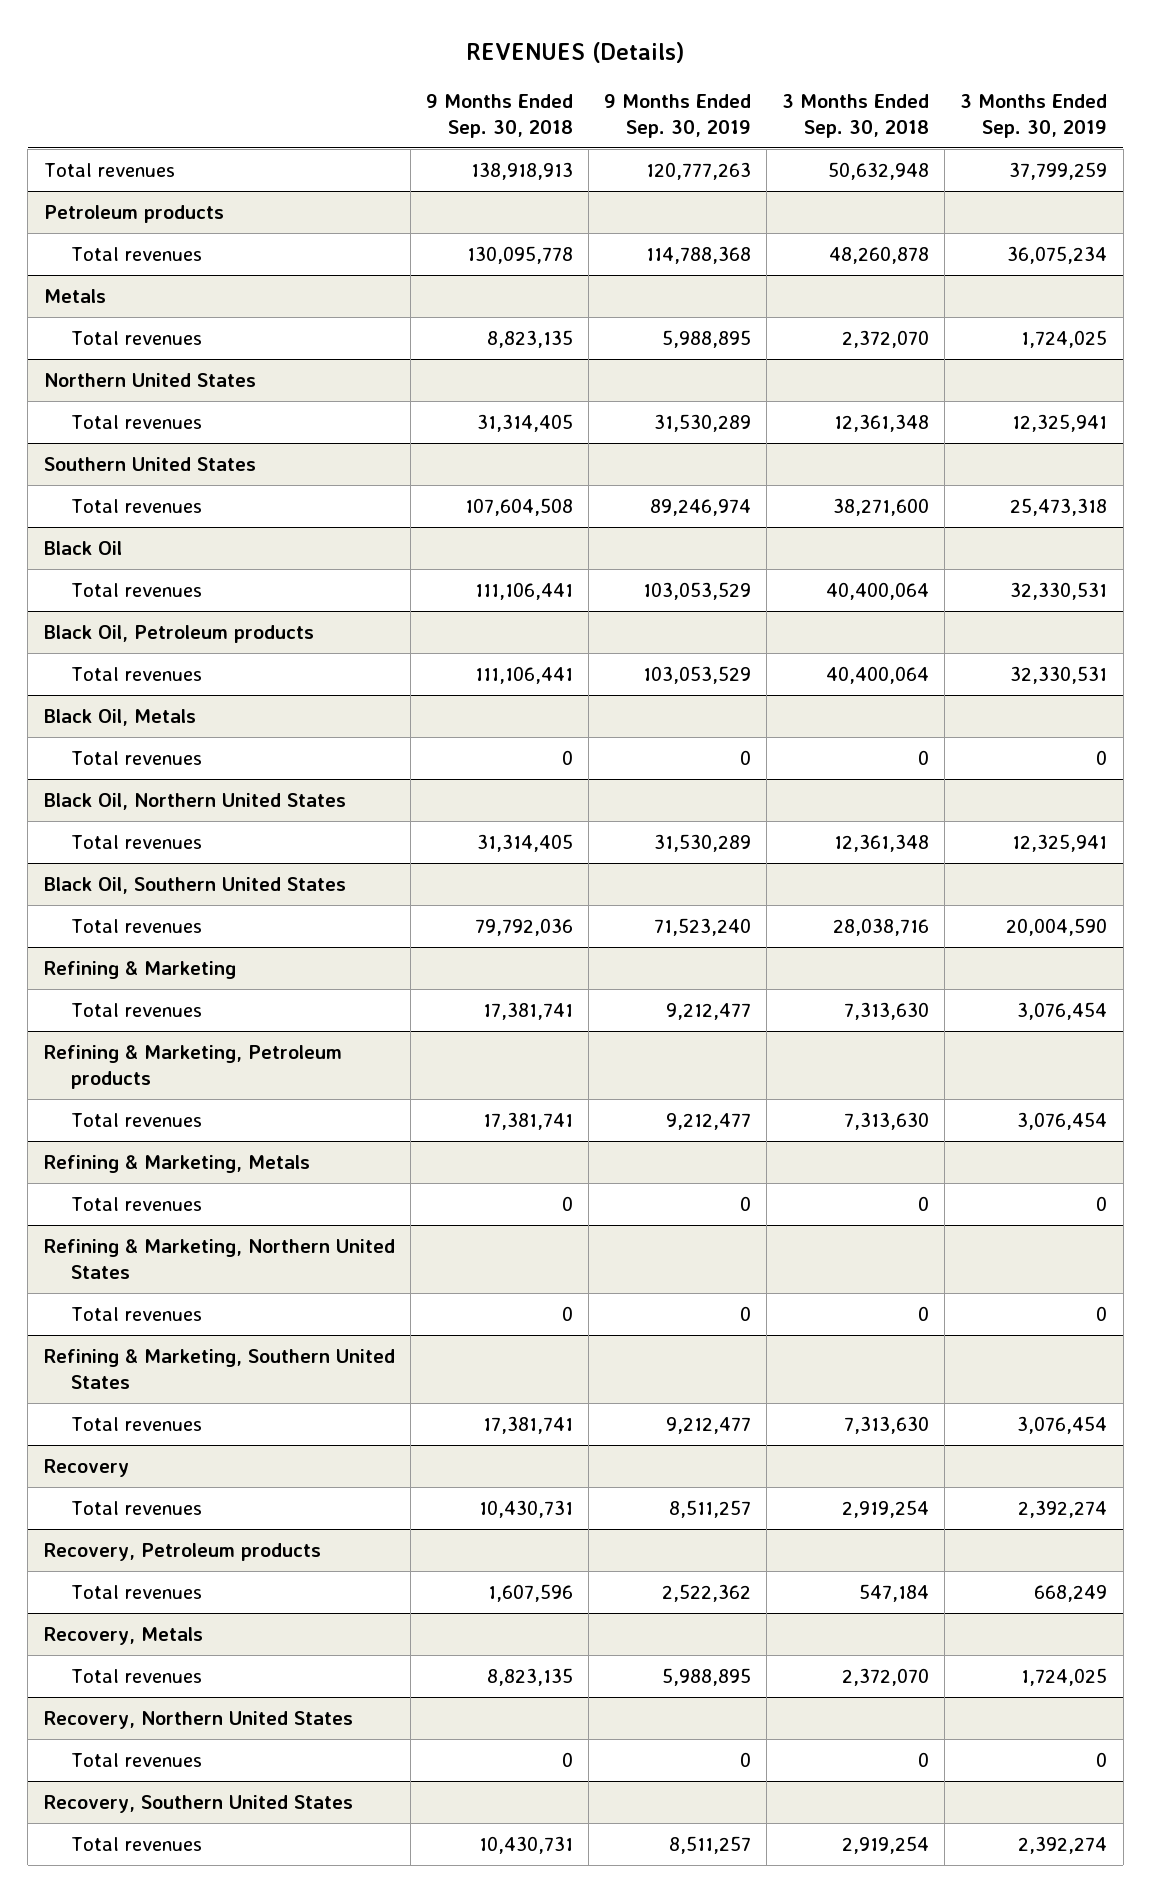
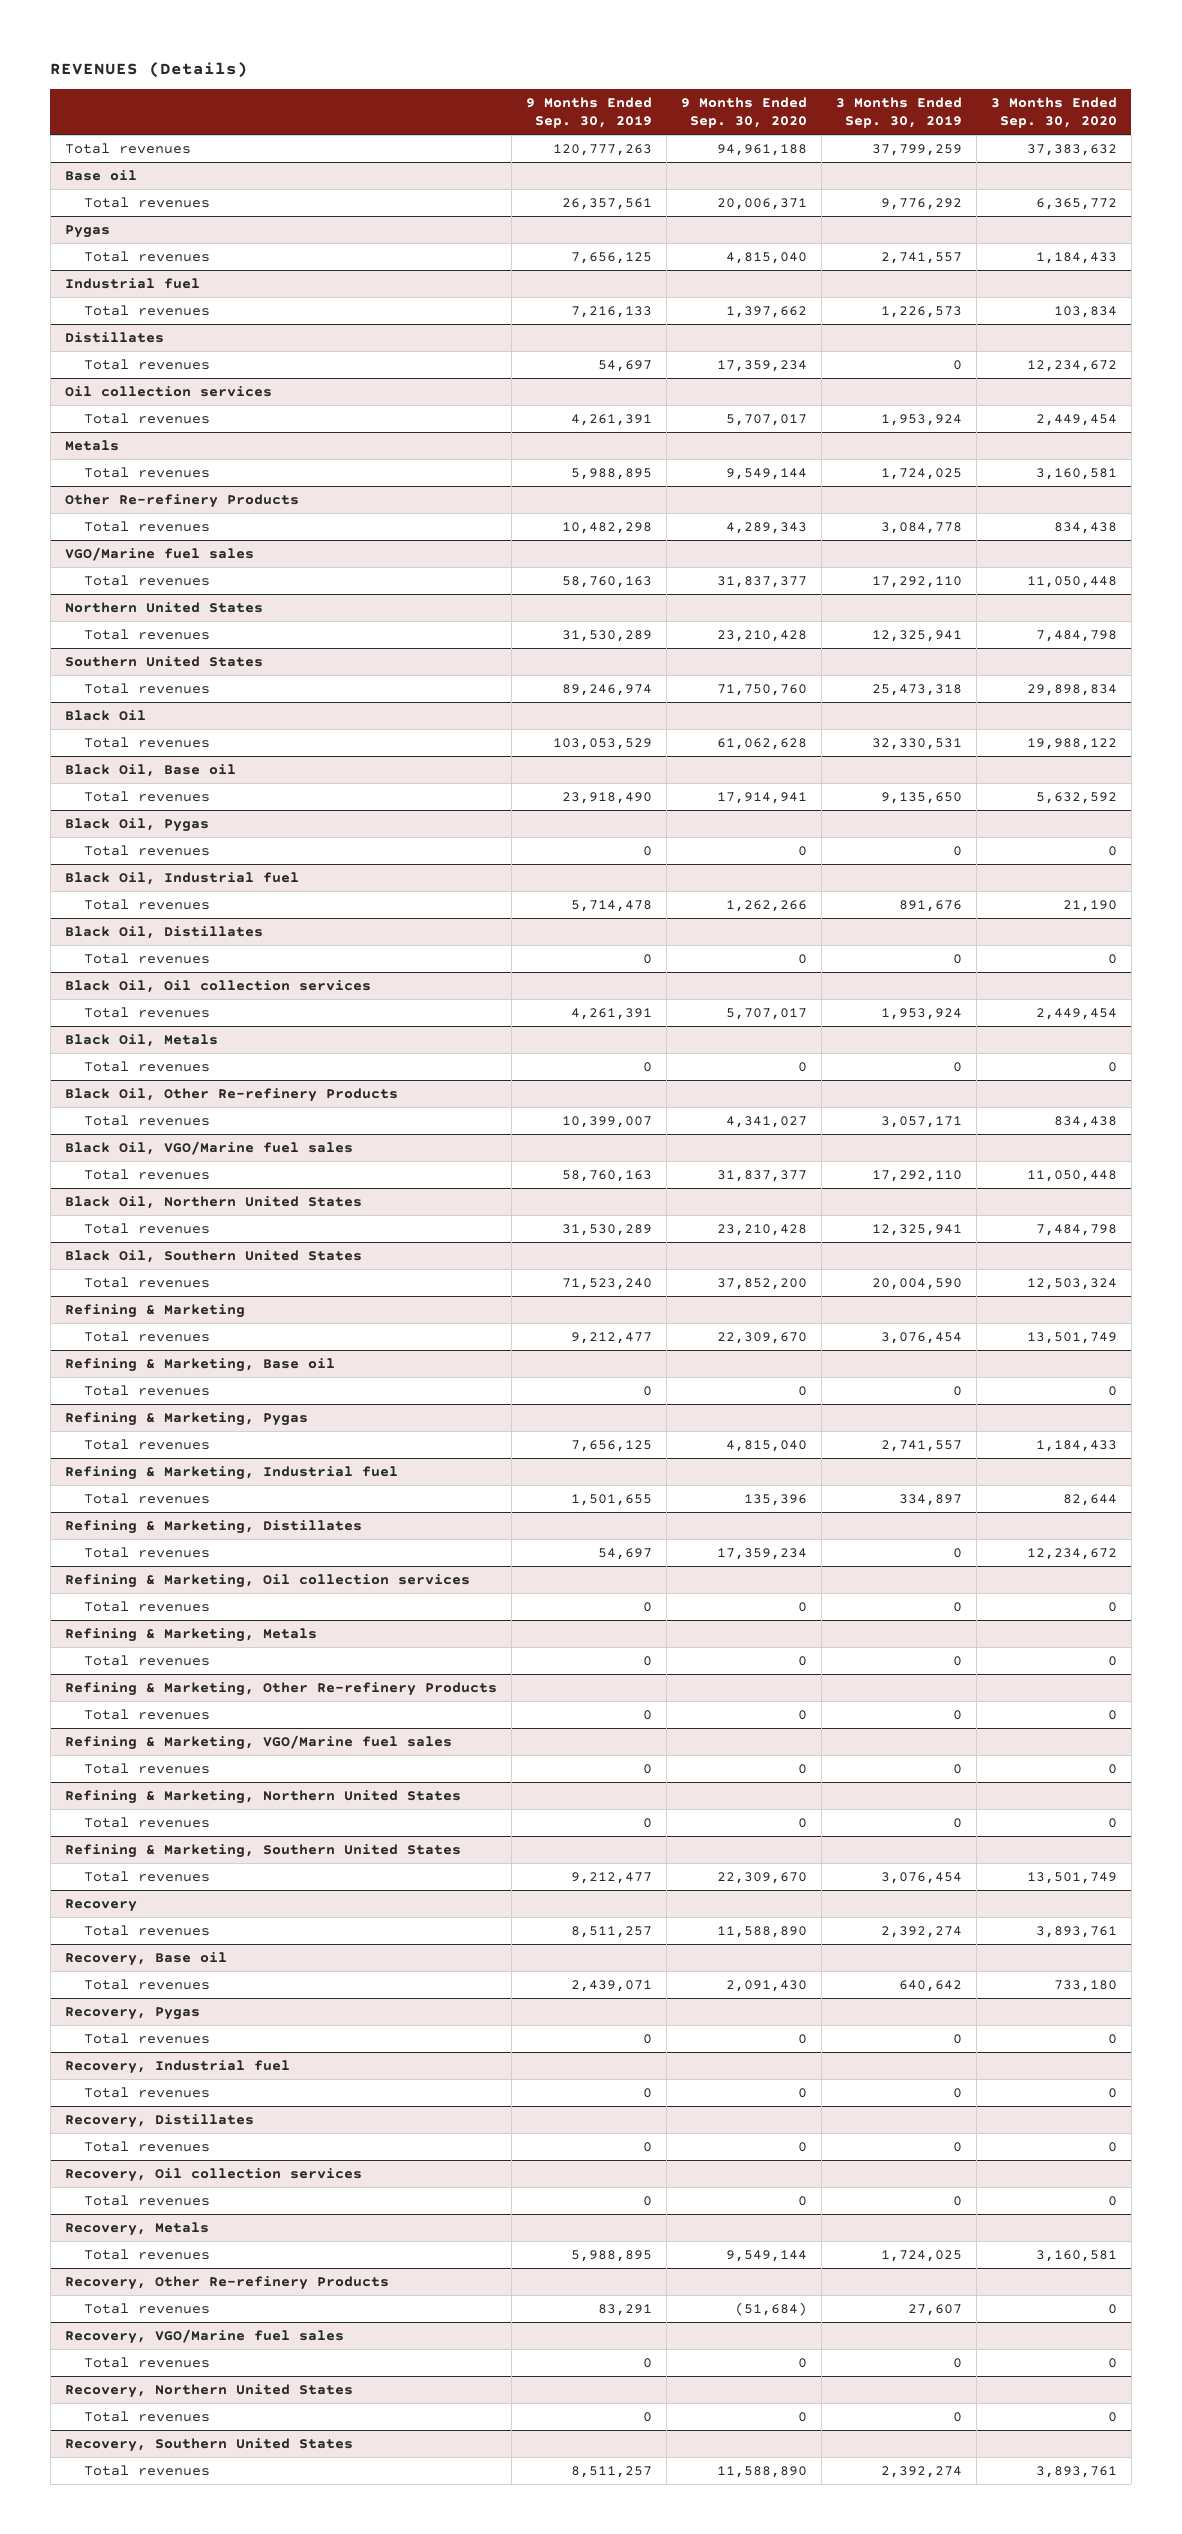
[425,93,573,138] 9 Months Ended Sep. 30, 2018 -> none
[782,93,930,138] 3 Months Ended Sep. 30, 2018 -> none
none -> [680,96,807,129] 9 Months Ended Sep. 30, 2020
none -> [990,96,1117,129] 3 Months Ended Sep. 30, 2020
[43,204,224,223] Petroleum products -> none
none -> [64,169,137,181] Base oil
[645,245,751,264] 114,788,368 -> [561,197,652,210] 26,357,561
[1007,245,1108,264] 36,075,234 -> [880,197,962,210] 9,776,292
none -> [64,224,110,238] Pygas
none -> [84,250,211,262] Total revenues
none -> [64,277,200,289] Industrial fuel
none -> [84,304,211,316] Total revenues
none -> [64,331,164,343] Distillates
none -> [84,358,211,370] Total revenues
none -> [64,385,272,397] Oil collection services
none -> [84,412,211,424] Total revenues
none -> [64,493,299,508] Other Re-refinery Products
none -> [84,520,211,532] Total revenues
none -> [64,546,254,561] VGO/Marine fuel sales
none -> [84,574,211,586] Total revenues
[43,624,314,643] Black Oil, Petroleum products -> none
none -> [64,763,236,777] Black Oil, Base oil
[642,665,751,684] 103,053,529 -> [561,791,652,804] 23,918,490
[1010,665,1108,684] 32,330,531 -> [880,791,962,804] 9,135,650
none -> [64,817,209,832] Black Oil, Pygas
none -> [84,844,211,856] Total revenues
none -> [64,871,299,885] Black Oil, Industrial fuel
none -> [84,898,211,910] Total revenues
none -> [64,925,263,939] Black Oil, Distillates
none -> [84,952,211,964] Total revenues
none -> [64,979,371,993] Black Oil, Oil collection services
none -> [84,1006,211,1018] Total revenues
none -> [64,1087,398,1102] Black Oil, Other Re-refinery Products
none -> [84,1114,211,1126] Total revenues
none -> [64,1140,353,1155] Black Oil, VGO/Marine fuel sales
none -> [84,1168,211,1180] Total revenues
[43,1044,342,1089] Refining & Marketing, Petroleum products -> none
none -> [64,1357,335,1372] Refining & Marketing, Base oil
[665,1112,751,1130] 9,212,477 -> [642,1385,652,1396] 0
[1017,1111,1108,1130] 3,076,454 -> [952,1385,962,1396] 0
none -> [64,1411,308,1426] Refining & Marketing, Pygas
none -> [84,1438,211,1450] Total revenues
none -> [64,1465,398,1480] Refining & Marketing, Industrial fuel
none -> [84,1492,211,1504] Total revenues
none -> [64,1519,362,1534] Refining & Marketing, Distillates
none -> [84,1546,211,1558] Total revenues
none -> [64,1573,470,1588] Refining & Marketing, Oil collection services
none -> [84,1600,211,1612] Total revenues
none -> [64,1681,497,1696] Refining & Marketing, Other Re-refinery Products
none -> [84,1708,211,1720] Total revenues
none -> [64,1734,452,1750] Refining & Marketing, VGO/Marine fuel sales
none -> [84,1762,211,1774] Total revenues
[43,1542,321,1561] Recovery, Petroleum products -> none
none -> [64,1951,227,1966] Recovery, Base oil
[661,1583,751,1602] 2,522,362 -> [570,1979,652,1992] 2,439,071
[1034,1584,1108,1602] 668,249 -> [898,1979,962,1992] 640,642
none -> [64,2006,200,2020] Recovery, Pygas
none -> [84,2032,211,2044] Total revenues
none -> [64,2059,290,2074] Recovery, Industrial fuel
none -> [84,2086,211,2098] Total revenues
none -> [64,2113,254,2128] Recovery, Distillates
none -> [84,2140,211,2152] Total revenues
none -> [64,2167,362,2182] Recovery, Oil collection services
none -> [84,2194,211,2206] Total revenues
none -> [64,2275,389,2290] Recovery, Other Re-refinery Products
none -> [84,2302,211,2314] Total revenues
none -> [64,2328,344,2344] Recovery, VGO/Marine fuel sales
none -> [84,2356,211,2368] Total revenues

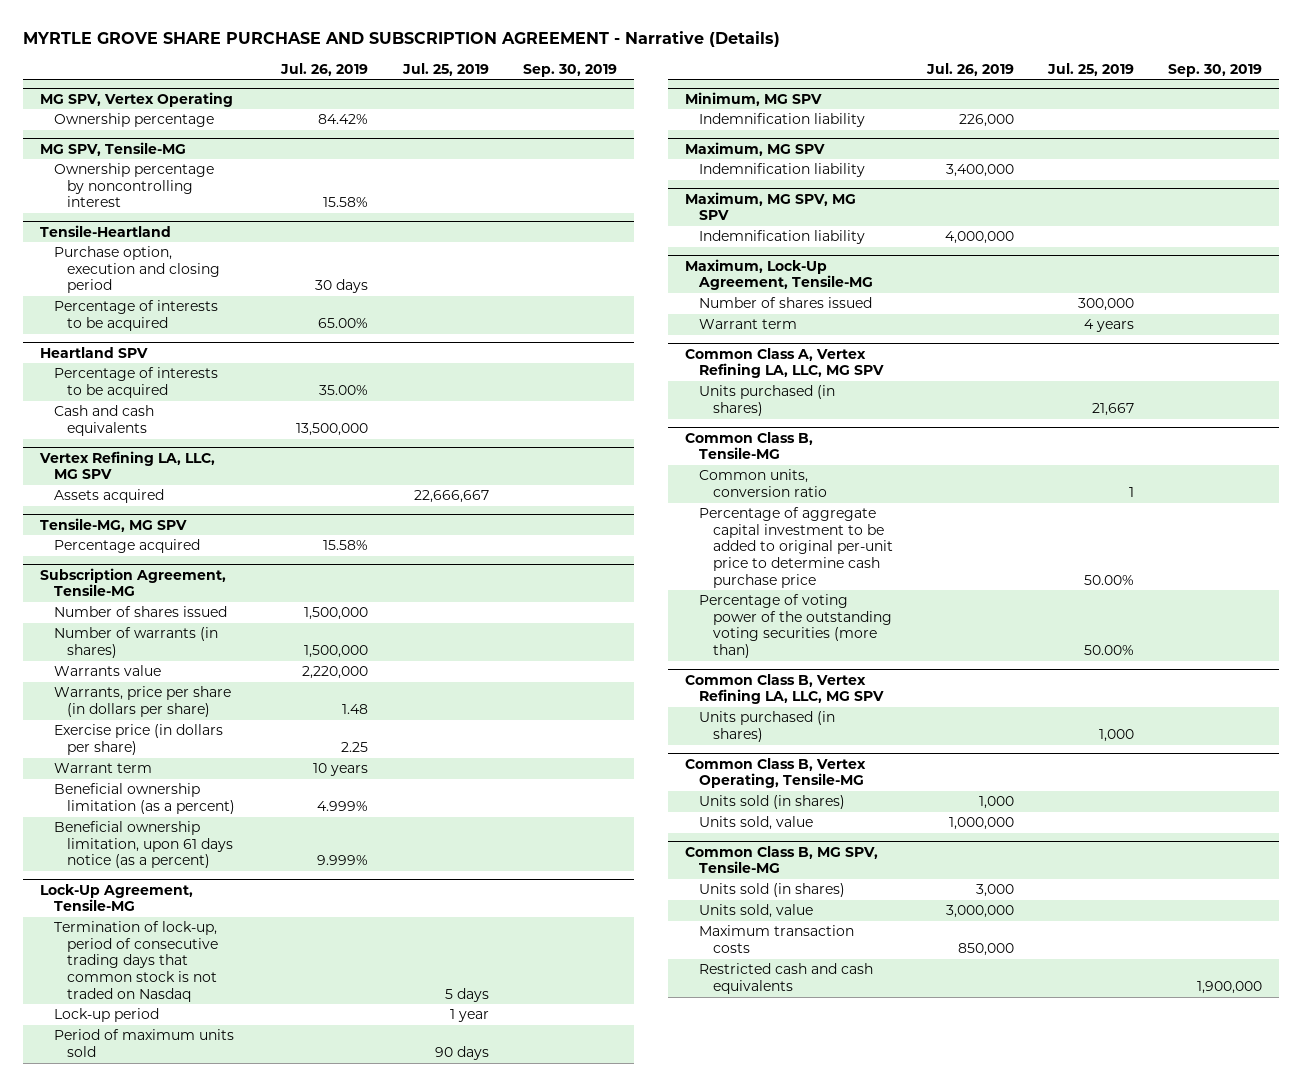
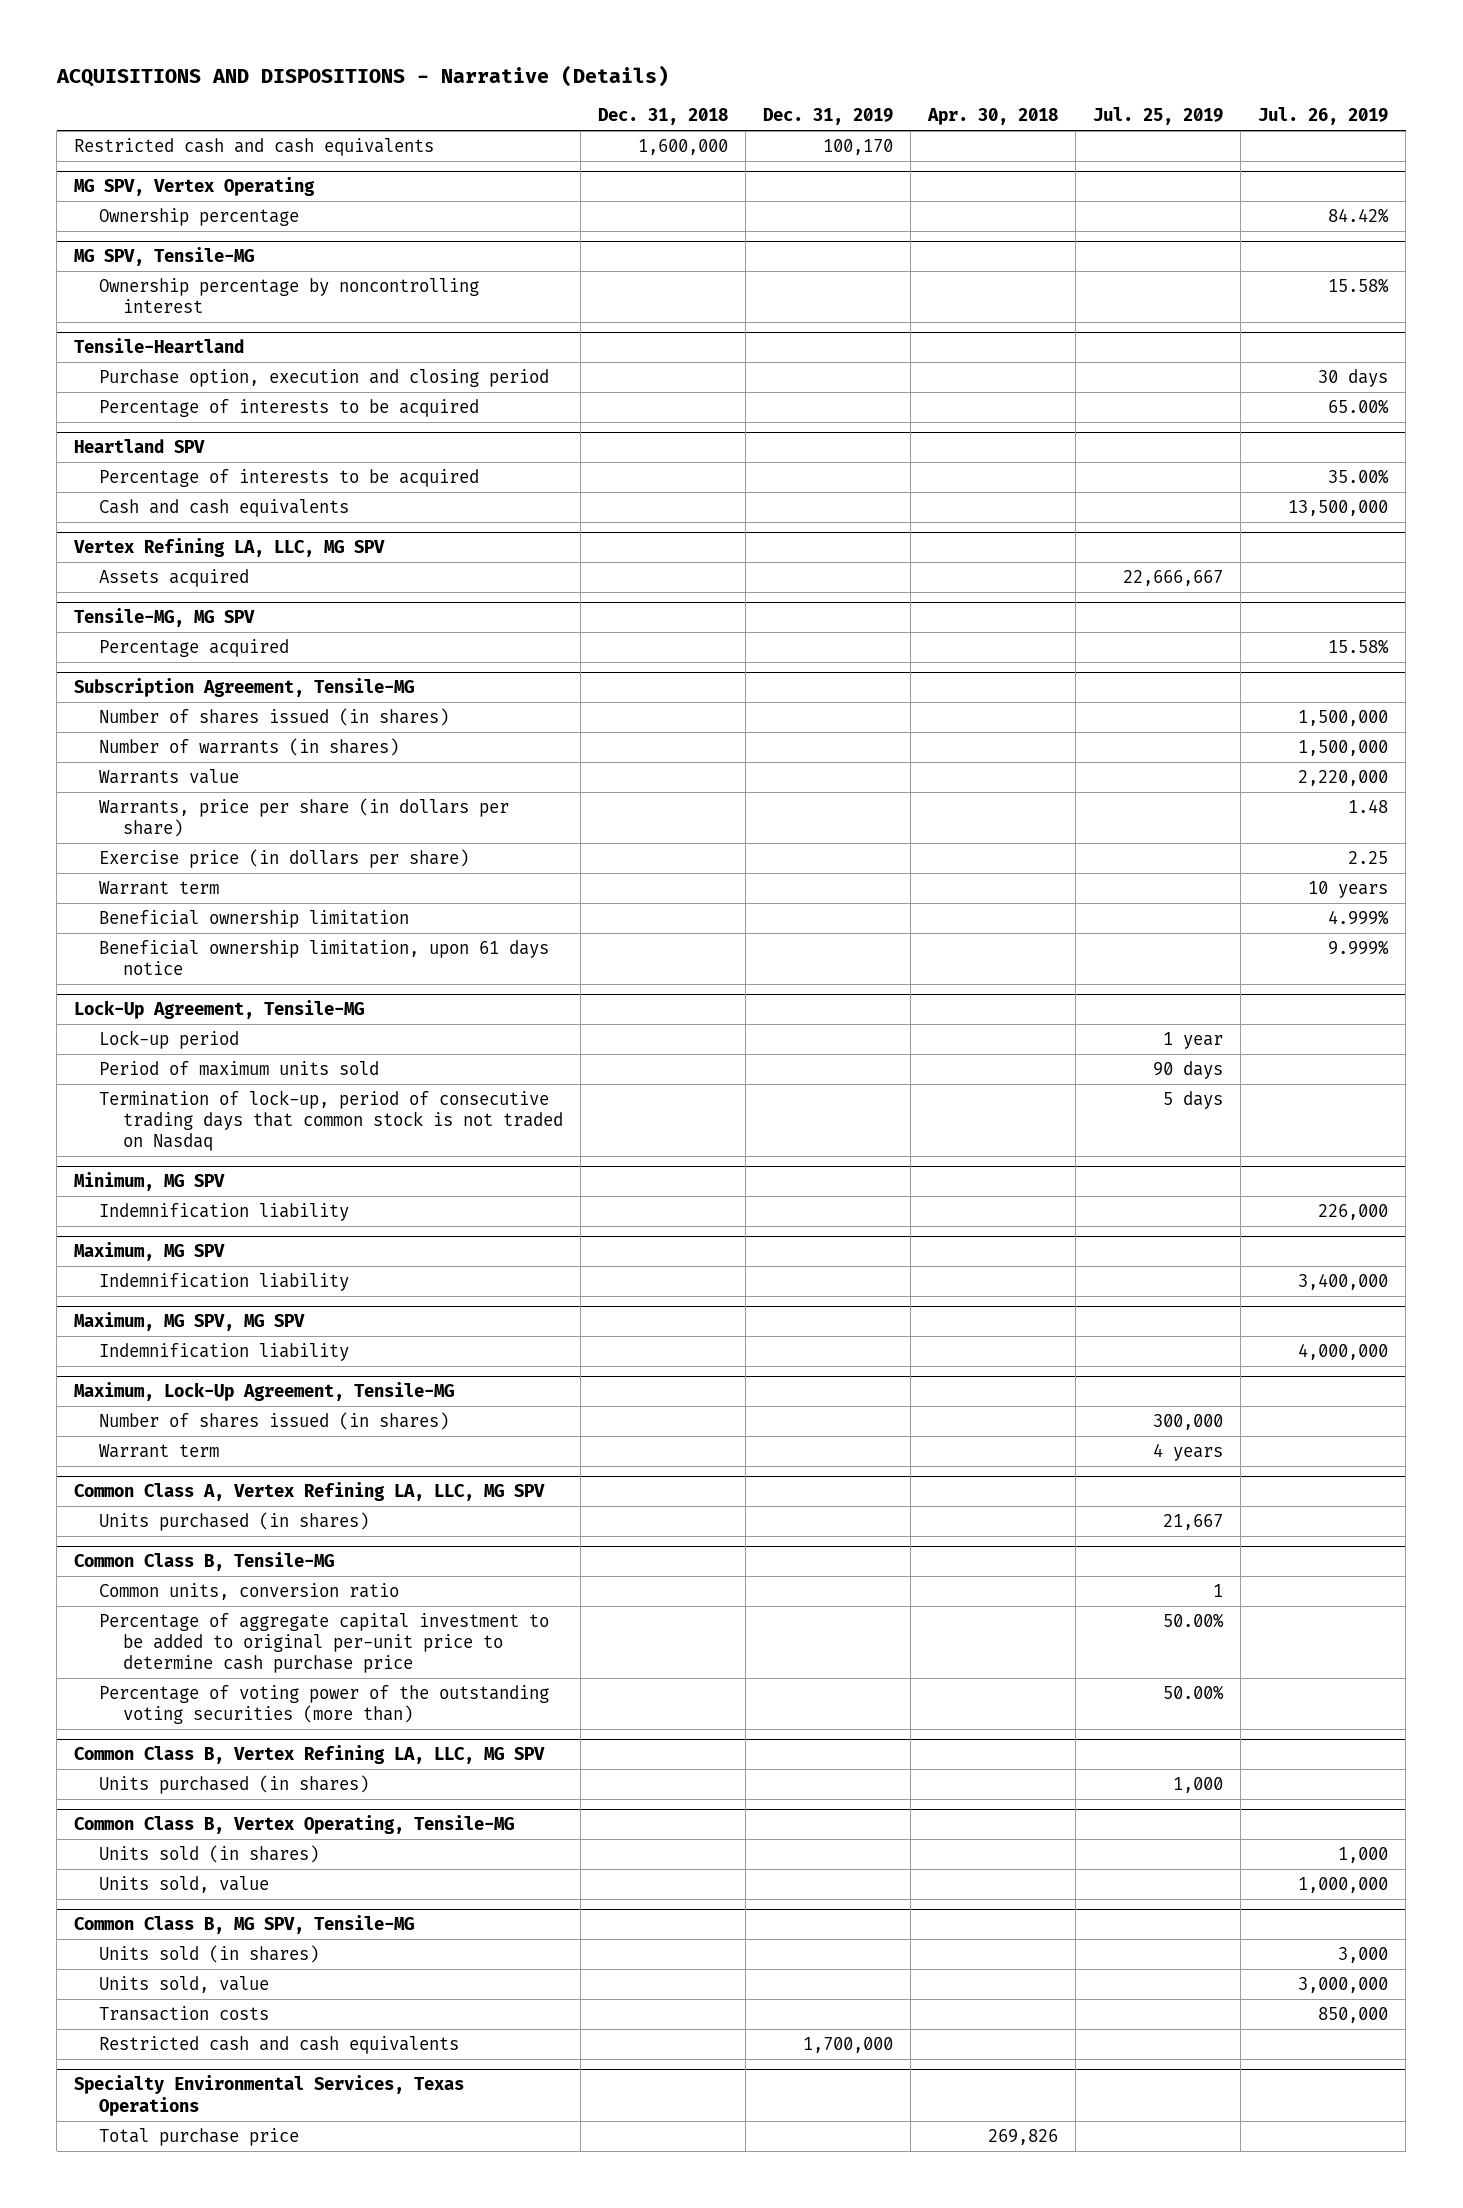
[22,31,780,48] MYRTLE GROVE SHARE PURCHASE AND SUBSCRIPTION AGREEMENT - Narrative (Details) -> [55,65,669,88] ACQUISITIONS AND DISPOSITIONS - Narrative (Details)
[522,63,617,77] Sep. 30, 2019 -> none
none -> [598,108,729,126] Dec. 31, 2018
none -> [763,108,894,126] Dec. 31, 2019
none -> [927,108,1059,126] Apr. 30, 2018
none -> [74,137,435,156] Restricted cash and cash equivalents
[53,606,227,618] Number of shares issued -> [98,707,449,726] Number of shares issued (in shares)
[53,783,236,814] Beneficial ownership limitation (as a percent) -> [98,909,409,928] Beneficial ownership limitation
[53,821,234,869] Beneficial ownership limitation, upon 61 days notice (as a percent) -> [98,939,549,976] Beneficial ownership limitation, upon 61 days notice
[53,921,219,1002] Termination of lock-up, period of consecutive trading days that common stock is not traded on Nasdaq -> [98,1089,564,1152] Termination of lock-up, period of consecutive trading days that common stock is not traded on Nasdaq
[698,297,872,309] Number of shares issued -> [98,1411,449,1430] Number of shares issued (in shares)
[698,925,854,953] Maximum transaction costs -> [98,2005,269,2021] Transaction costs
none -> [74,2075,465,2116] Specialty Environmental Services, Texas Operations
none -> [98,2127,299,2146] Total purchase price

